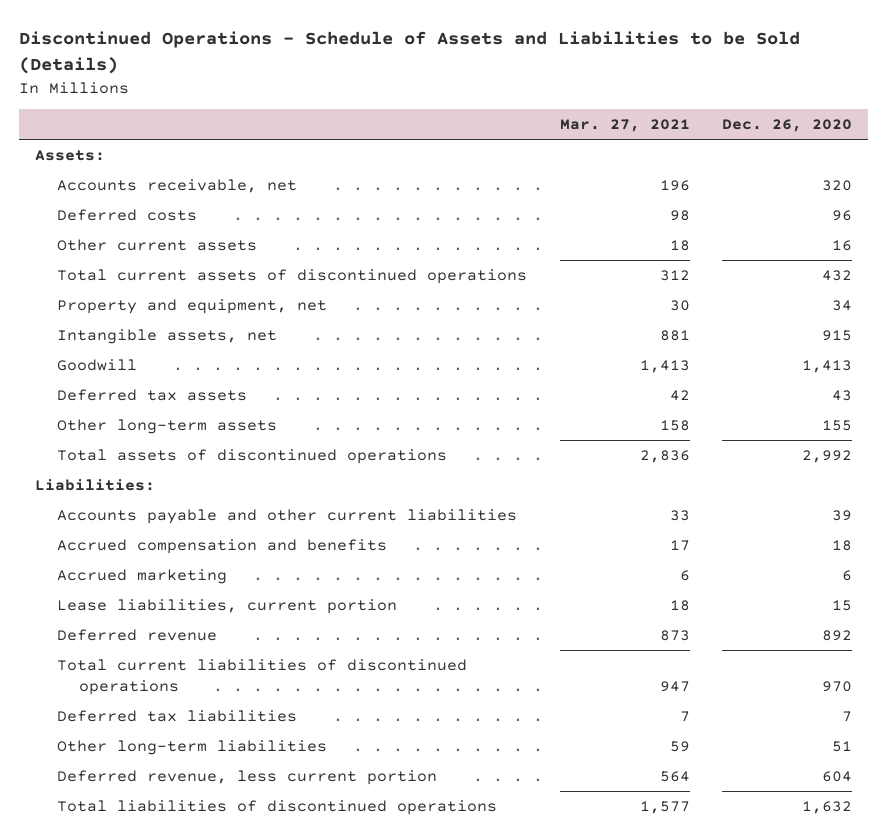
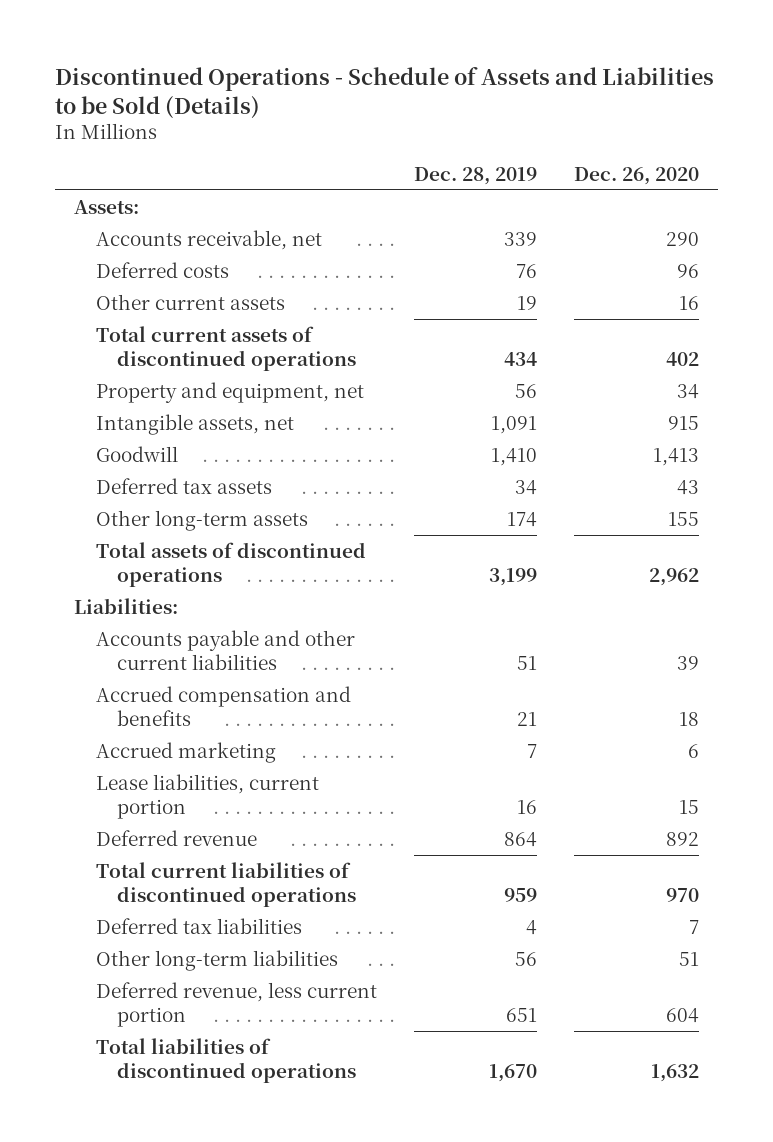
[559,119,690,133] Mar. 27, 2021 -> none
none -> [413,166,537,185] Dec. 28, 2019
[822,179,853,191] 320 -> [666,231,700,246] 290
[822,269,853,281] 432 -> [666,351,700,366] 402
[802,449,853,463] 2,992 -> [649,567,700,586] 2,962

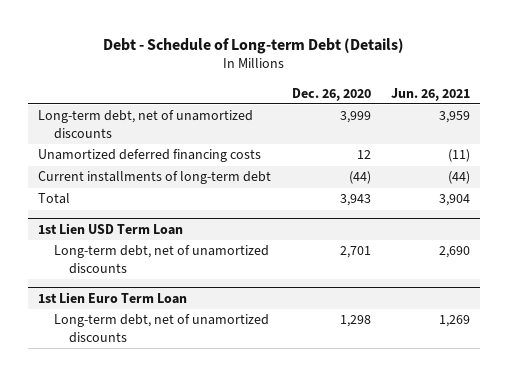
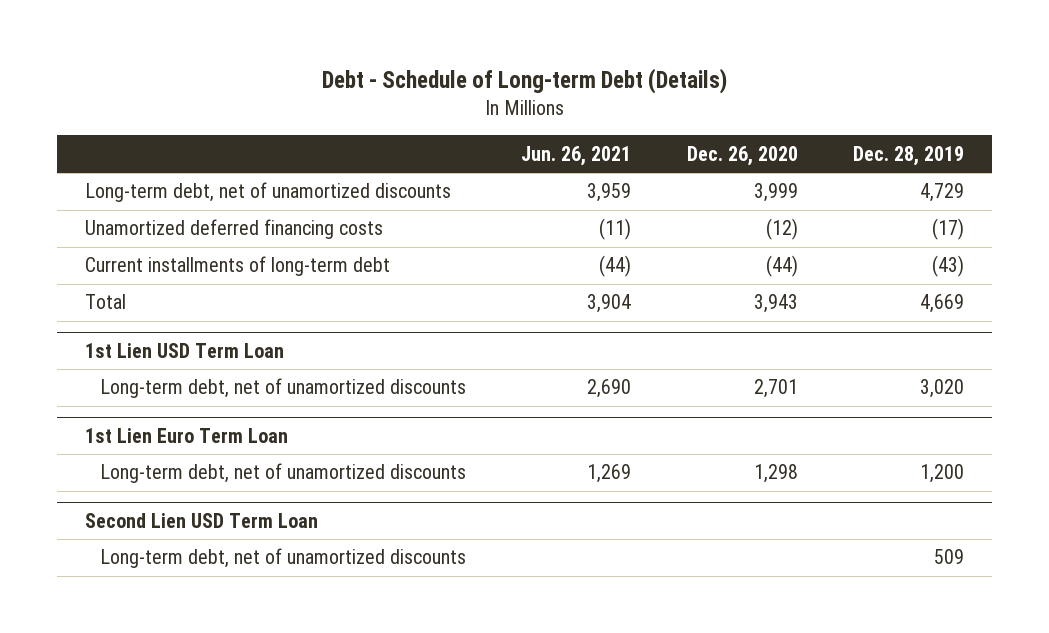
none -> [853,145,965,166] Dec. 28, 2019
[356,150,371,160] 12 -> [765,218,798,241] (12)
none -> [85,513,319,529] Second Lien USD Term Loan
none -> [99,548,466,569] Long-term debt, net of unamortized discounts

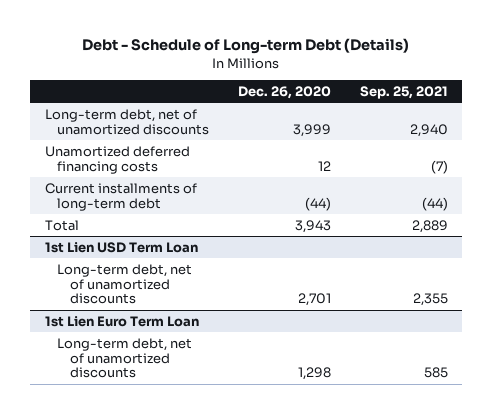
[521,145,632,166] Jun. 26, 2021 -> none
[853,145,965,166] Dec. 28, 2019 -> none
none -> [359,85,448,99] Sep. 25, 2021
[765,218,798,241] (12) -> [318,160,332,171] 12
[85,513,319,529] Second Lien USD Term Loan -> none
[99,548,466,569] Long-term debt, net of unamortized discounts -> none

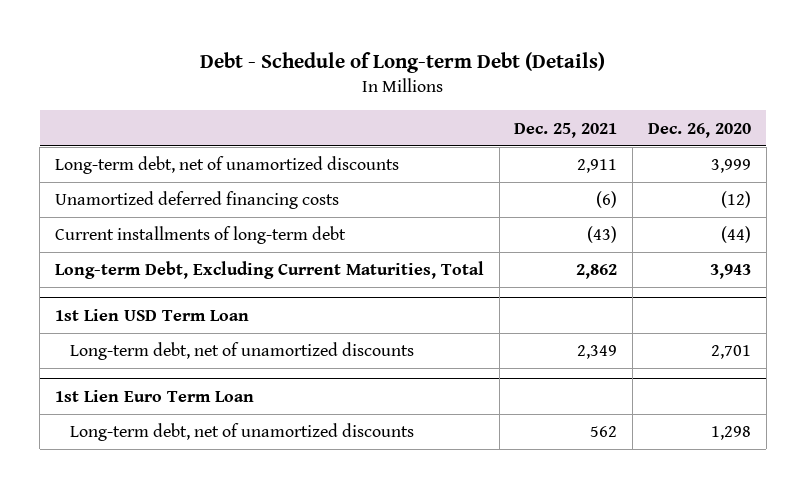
[359,85,448,99] Sep. 25, 2021 -> none
none -> [514,122,618,138] Dec. 25, 2021
[318,160,332,171] 12 -> [720,191,751,209] (12)
[44,219,79,231] Total -> [55,261,485,280] Long-term Debt, Excluding Current Maturities, Total

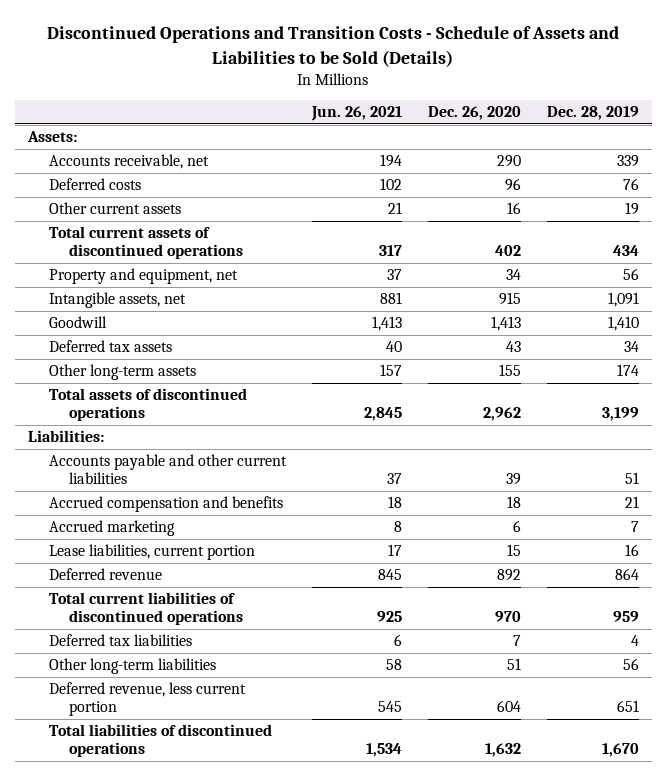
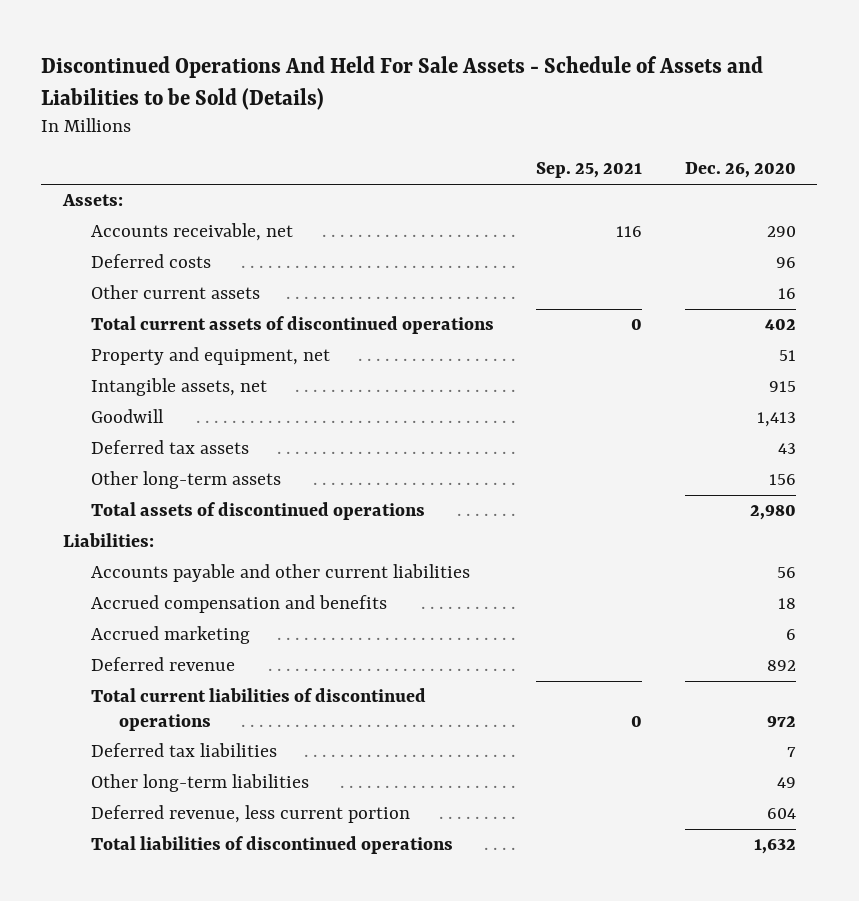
[47,26,620,67] Discontinued Operations and Transition Costs - Schedule of Assets and Liabilities to be Sold (Details) -> [41,56,764,110] Discontinued Operations And Held For Sale Assets - Schedule of Assets and Liabilities to be Sold (Details)
[310,106,402,122] Jun. 26, 2021 -> none
[546,106,639,121] Dec. 28, 2019 -> none
none -> [536,162,643,179] Sep. 25, 2021
[505,269,521,281] 34 -> [779,350,797,362] 51
[498,364,521,377] 155 -> [769,474,797,486] 156
[482,407,521,422] 2,962 -> [750,505,797,521] 2,980
[505,473,521,486] 39 -> [777,567,797,579] 56
[48,544,255,561] Lease liabilities, current portion -> none
[494,611,521,623] 970 -> [767,715,797,727] 972
[506,658,521,671] 51 -> [777,777,797,789] 49

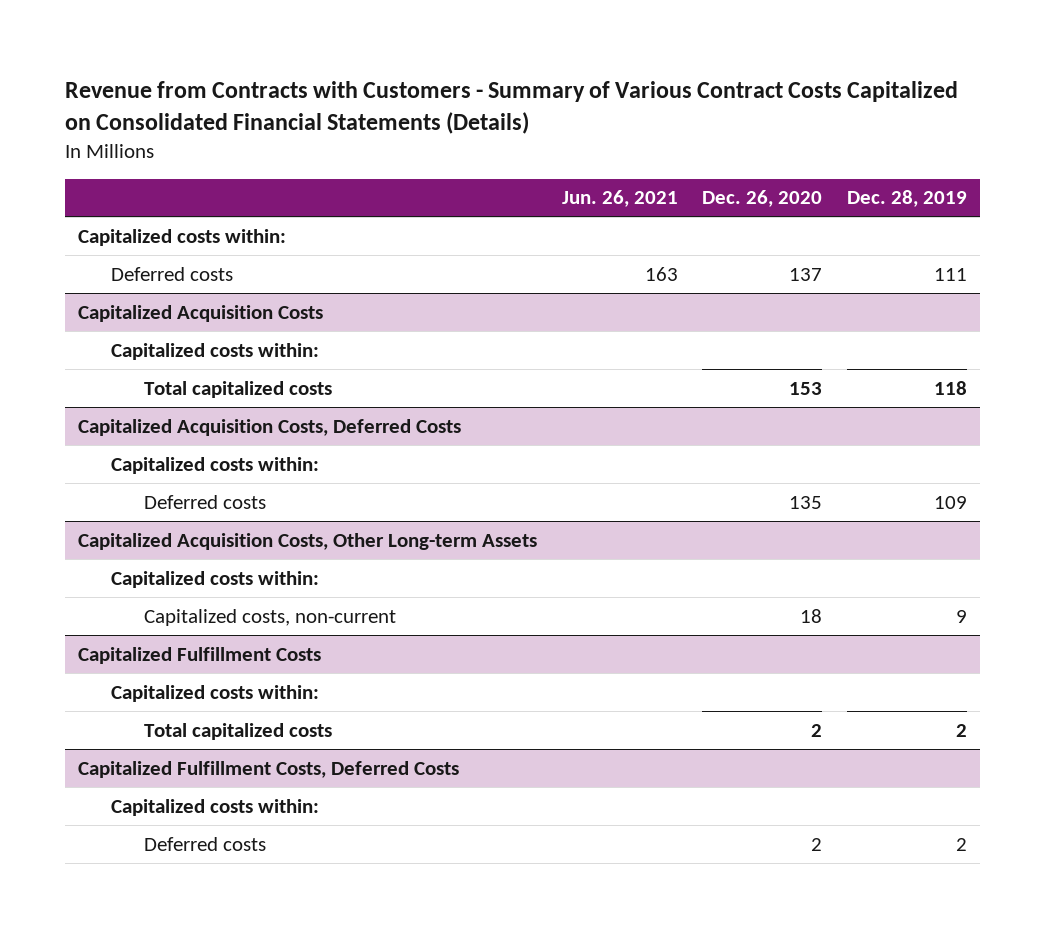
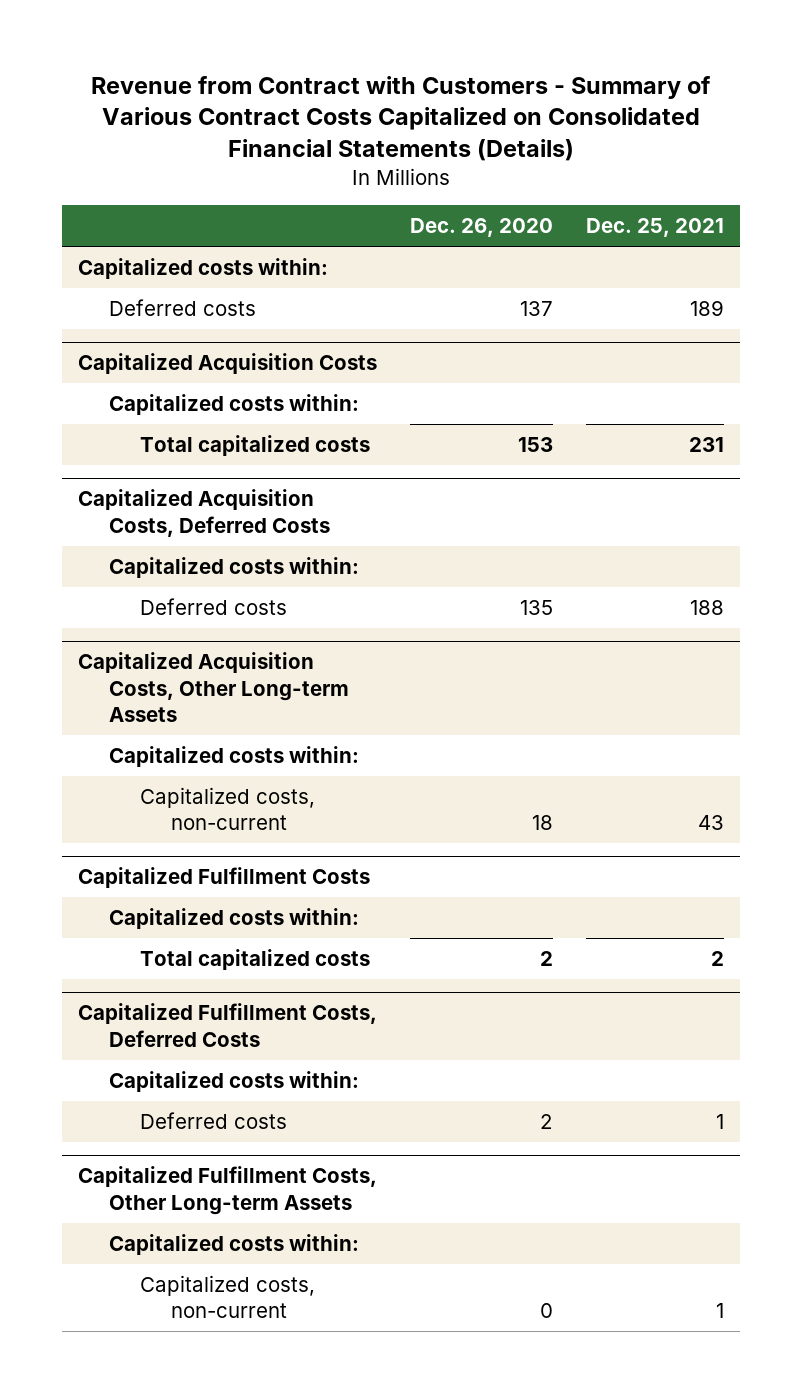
[65,80,959,134] Revenue from Contracts with Customers - Summary of Various Contract Costs Capitalized on Consolidated Financial Statements (Details) -> [91,75,712,162] Revenue from Contract with Customers - Summary of Various Contract Costs Capitalized on Consolidated Financial Statements (Details)
[561,190,678,208] Jun. 26, 2021 -> none
[847,190,968,208] Dec. 28, 2019 -> none
none -> [585,217,724,237] Dec. 25, 2021
none -> [78,1166,378,1215] Capitalized Fulfillment Costs, Other Long-term Assets
none -> [109,1233,360,1255] Capitalized costs within:
none -> [140,1274,316,1319] Capitalized costs, non-current

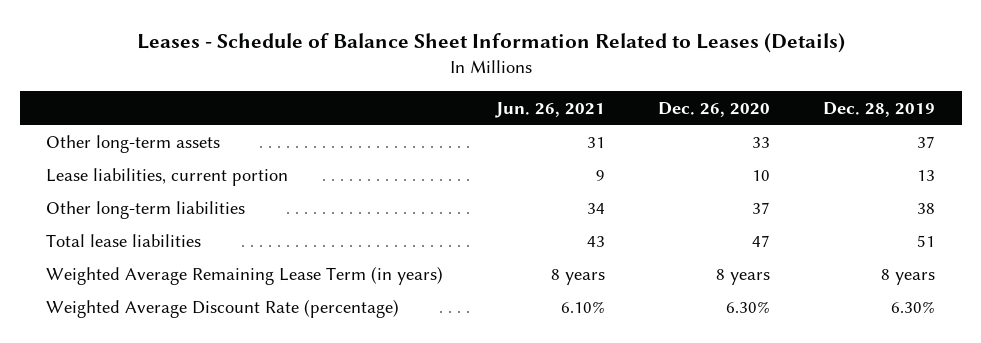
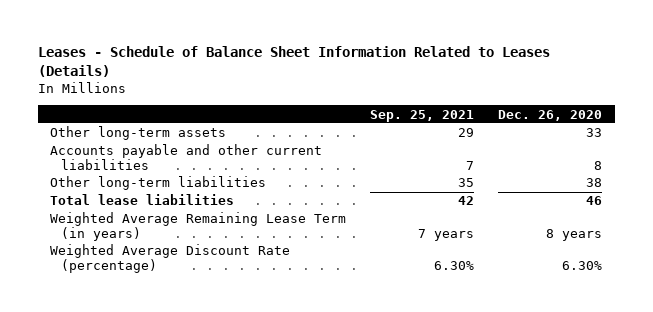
[495,101,606,118] Jun. 26, 2021 -> none
[823,101,936,117] Dec. 28, 2019 -> none
none -> [370,109,475,122] Sep. 25, 2021
[46,167,289,186] Lease liabilities, current portion -> [50,144,323,170] Accounts payable and other current liabilities
[752,169,771,181] 10 -> [594,160,603,170] 8
[752,201,771,214] 37 -> [586,178,603,188] 38
[752,234,771,247] 47 -> [586,196,603,206] 46

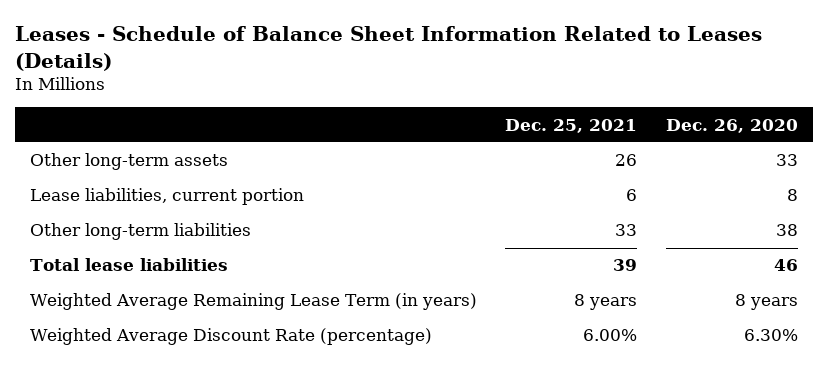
[370,109,475,122] Sep. 25, 2021 -> none
none -> [505,118,638,133] Dec. 25, 2021
[50,144,323,170] Accounts payable and other current liabilities -> [29,188,304,206] Lease liabilities, current portion

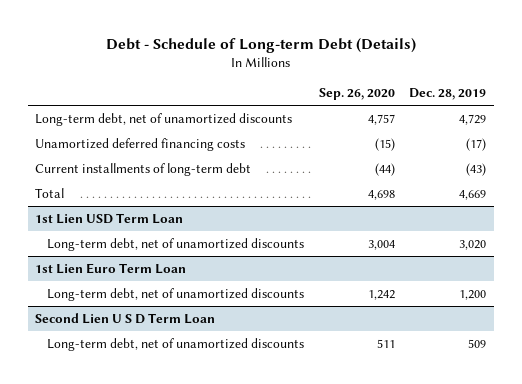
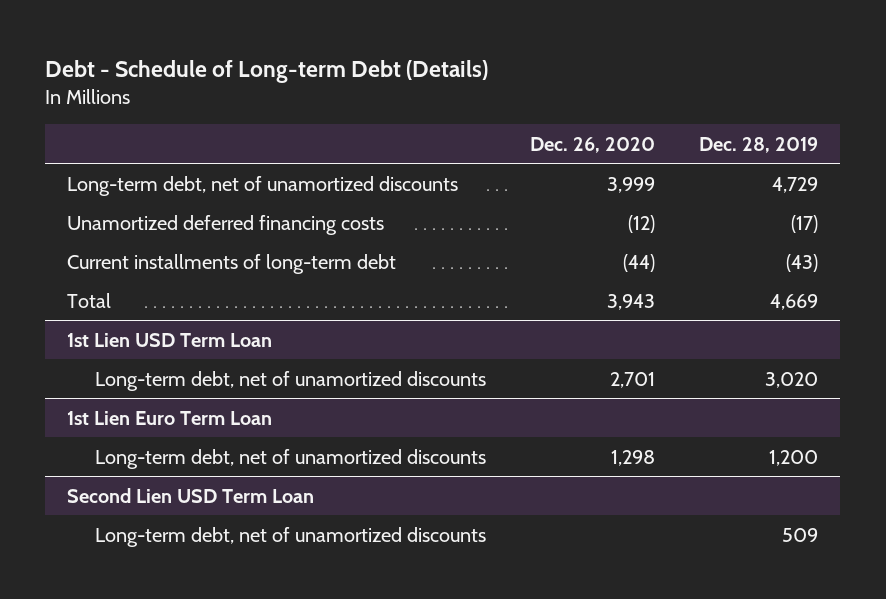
[318,87,395,100] Sep. 26, 2020 -> none
none -> [530,136,656,153] Dec. 26, 2020
[35,313,216,325] Second Lien U S D Term Loan -> [67,487,315,503] Second Lien USD Term Loan

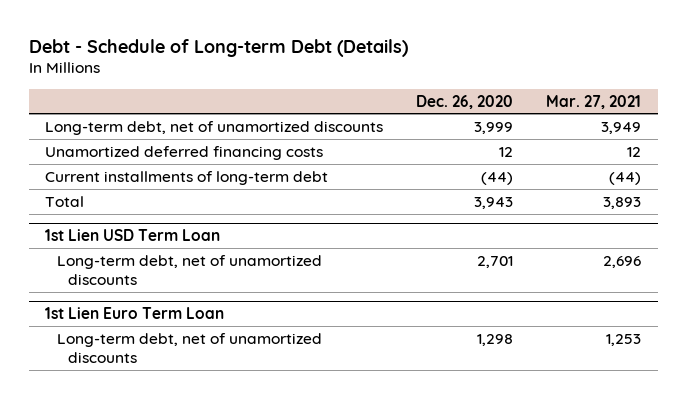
[699,136,819,153] Dec. 28, 2019 -> none
none -> [546,94,642,109] Mar. 27, 2021
[628,214,656,233] (12) -> [499,146,514,157] 12
[67,487,315,503] Second Lien USD Term Loan -> none
[95,526,487,547] Long-term debt, net of unamortized discounts -> none

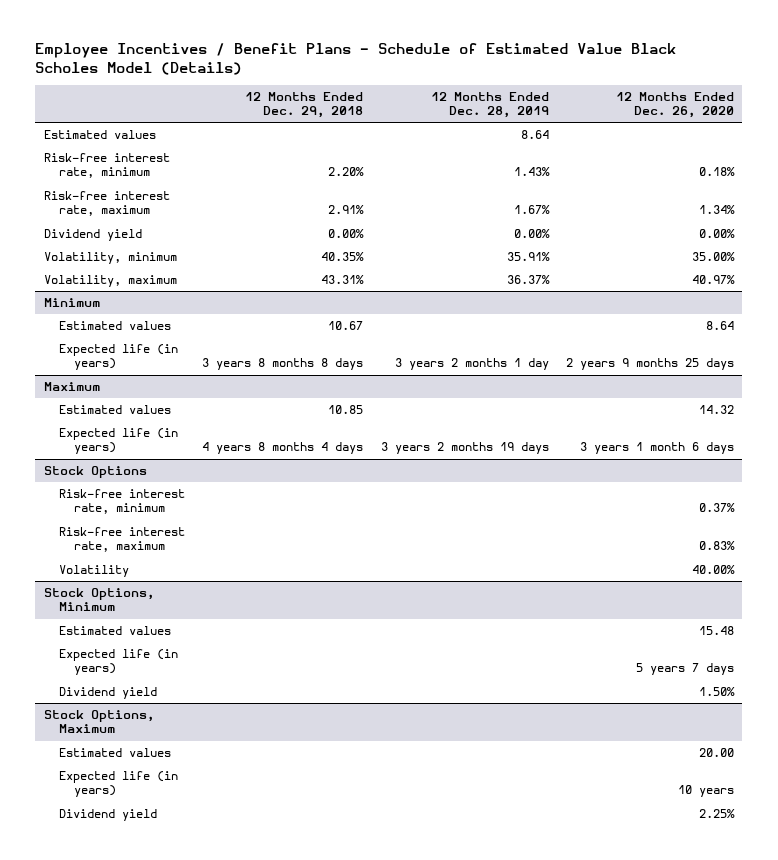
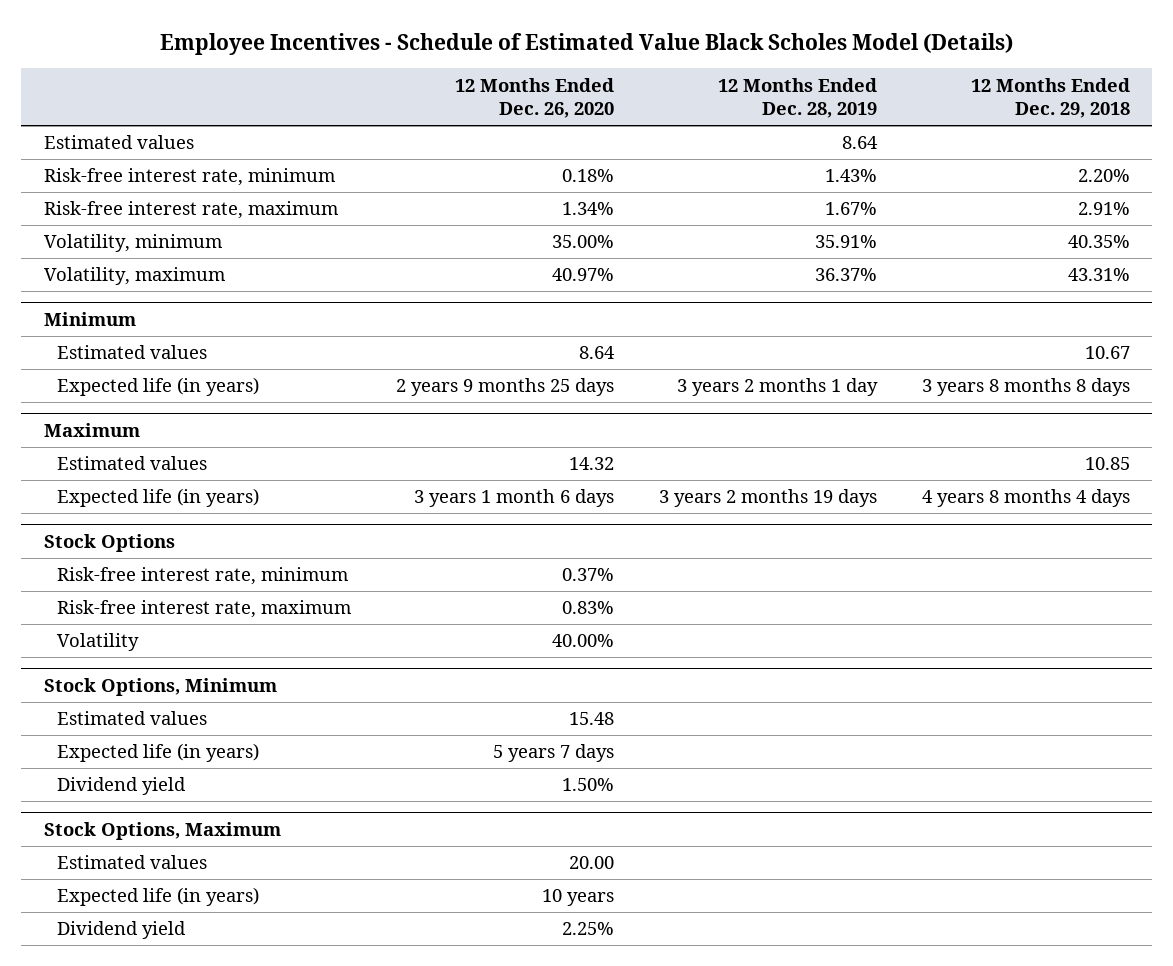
[35,43,677,75] Employee Incentives / Benefit Plans - Schedule of Estimated Value Black Scholes Model (Details) -> [159,32,1013,55] Employee Incentives - Schedule of Estimated Value Black Scholes Model (Details)
[44,229,143,242] Dividend yield -> none

